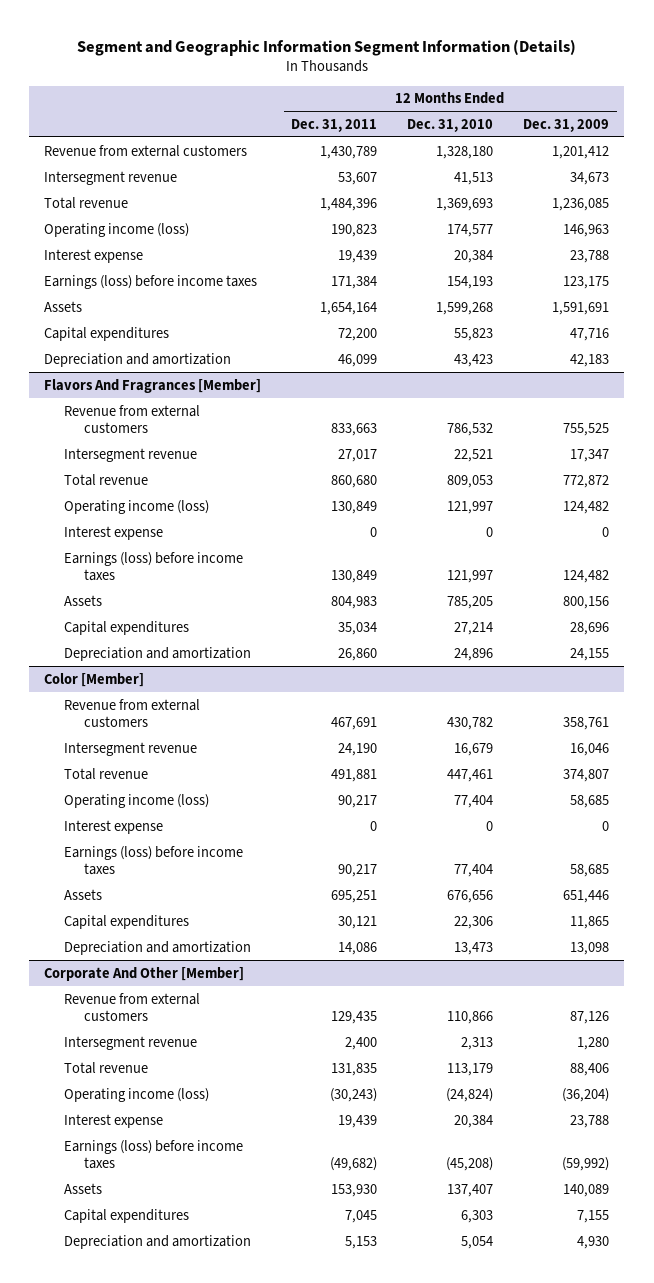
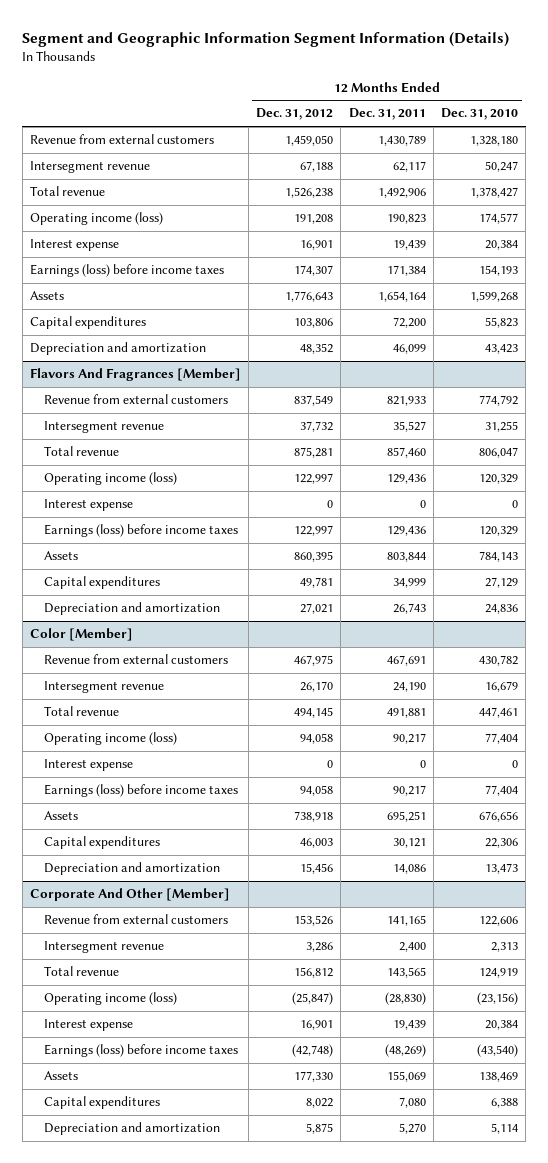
[523,118,610,132] Dec. 31, 2009 -> none
none -> [256,108,334,121] Dec. 31, 2012
[338,171,378,185] 53,607 -> [392,161,426,173] 62,117
[454,171,494,185] 41,513 -> [485,161,519,173] 50,247
[320,197,378,211] 1,484,396 -> [377,188,426,199] 1,492,906
[436,197,494,211] 1,369,693 -> [470,187,519,199] 1,378,427
[331,422,378,436] 833,663 -> [386,396,426,407] 821,933
[447,422,494,436] 786,532 -> [479,395,519,407] 774,792
[338,448,378,462] 27,017 -> [392,421,426,433] 35,527
[454,448,494,462] 22,521 -> [485,421,519,433] 31,255
[331,474,378,488] 860,680 -> [386,447,426,459] 857,460
[447,474,494,488] 809,053 -> [479,447,519,459] 806,047
[331,500,378,514] 130,849 -> [386,474,426,485] 129,436
[447,500,494,514] 121,997 -> [479,474,519,485] 120,329
[331,569,378,583] 130,849 -> [386,526,426,537] 129,436
[447,569,494,583] 121,997 -> [479,526,519,537] 120,329
[331,595,378,609] 804,983 -> [386,552,426,563] 803,844
[447,595,494,609] 785,205 -> [479,551,519,563] 784,143
[338,621,378,635] 35,034 -> [392,578,426,589] 34,999
[454,621,494,635] 27,214 -> [485,577,519,589] 27,129
[338,647,378,661] 26,860 -> [392,603,426,615] 26,743
[454,647,494,661] 24,896 -> [485,604,519,615] 24,836
[331,1010,378,1024] 129,435 -> [386,915,426,927] 141,165
[447,1010,494,1024] 110,866 -> [479,916,519,927] 122,606
[331,1062,378,1076] 131,835 -> [386,967,426,979] 143,565
[447,1062,494,1076] 113,179 -> [479,968,519,979] 124,919
[330,1087,378,1102] (30,243) -> [384,992,426,1006] (28,830)
[446,1087,494,1102] (24,824) -> [477,992,519,1006] (23,156)
[330,1156,378,1171] (49,682) -> [384,1044,426,1058] (48,269)
[446,1156,494,1171] (45,208) -> [477,1044,519,1058] (43,540)
[331,1183,378,1197] 153,930 -> [386,1071,426,1083] 155,069
[447,1183,494,1197] 137,407 -> [479,1072,519,1083] 138,469
[345,1209,378,1223] 7,045 -> [398,1097,426,1109] 7,080
[461,1209,494,1223] 6,303 -> [491,1098,519,1109] 6,388
[345,1235,378,1249] 5,153 -> [398,1123,426,1135] 5,270
[461,1235,494,1249] 5,054 -> [491,1123,519,1135] 5,114

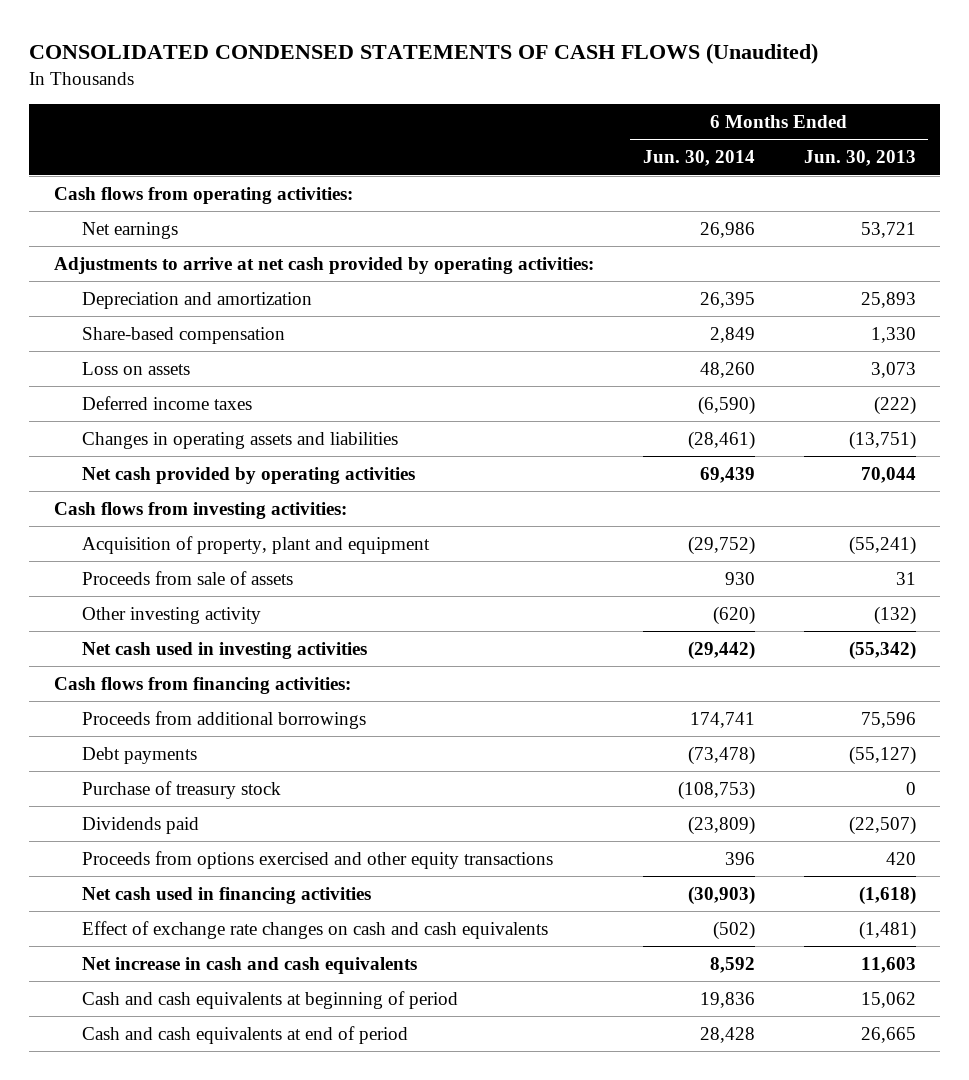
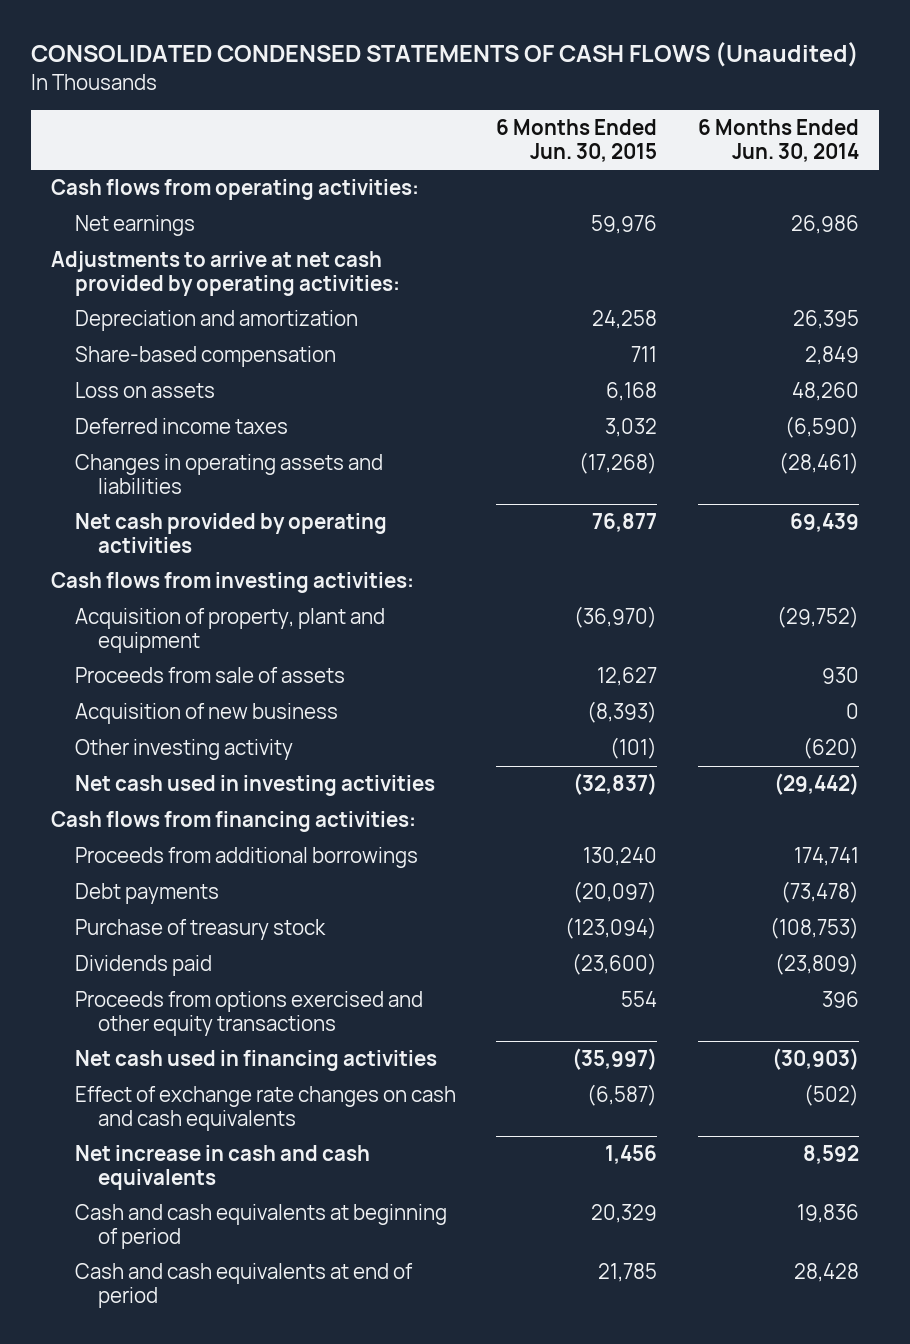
[803,150,916,167] Jun. 30, 2013 -> none
none -> [496,119,658,162] 6 Months Ended Jun. 30, 2015
none -> [74,703,338,725] Acquisition of new business

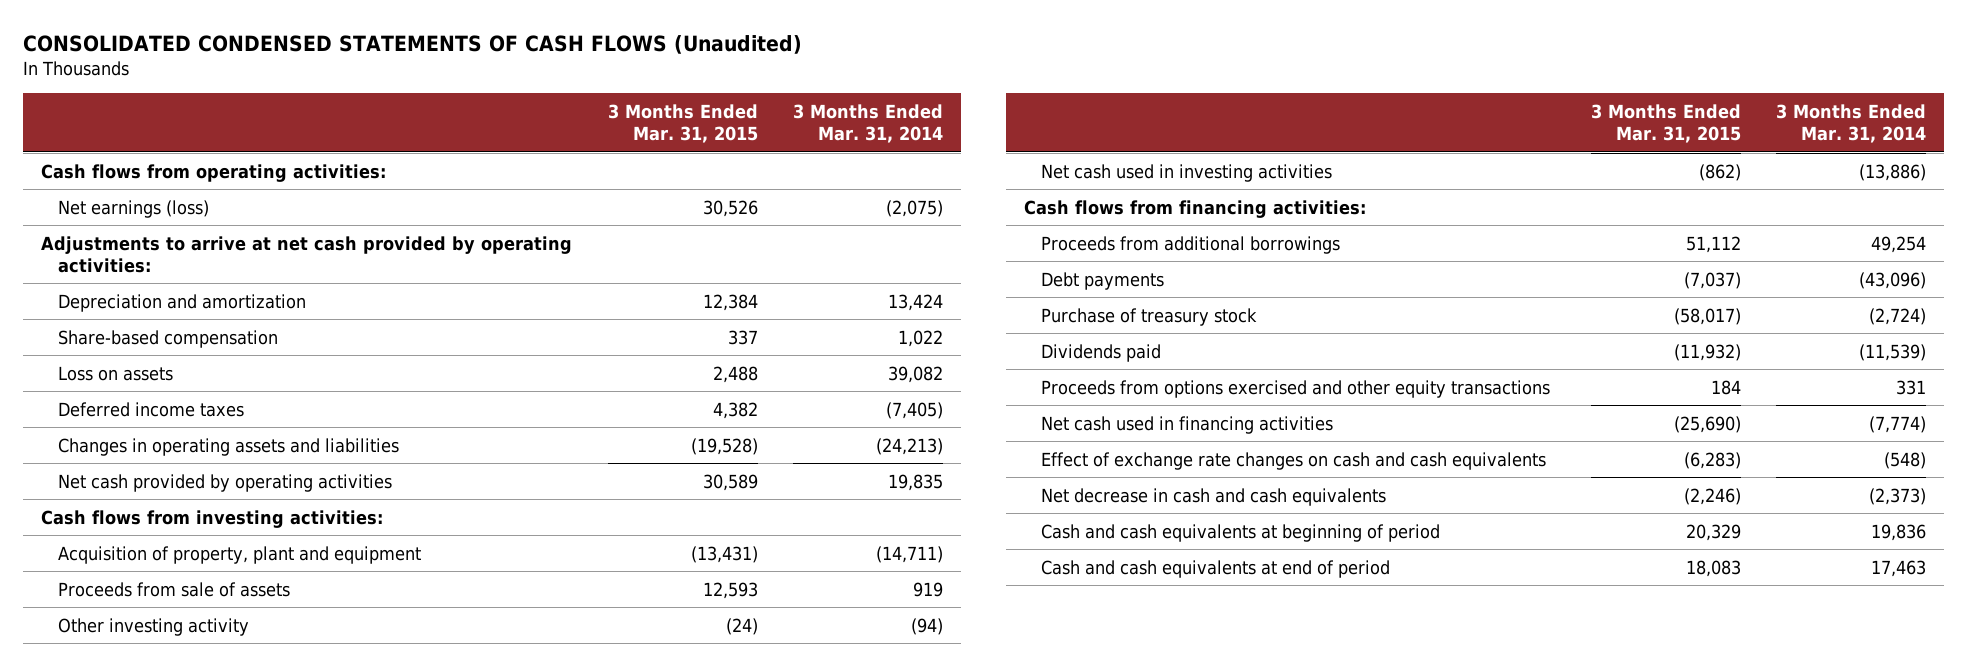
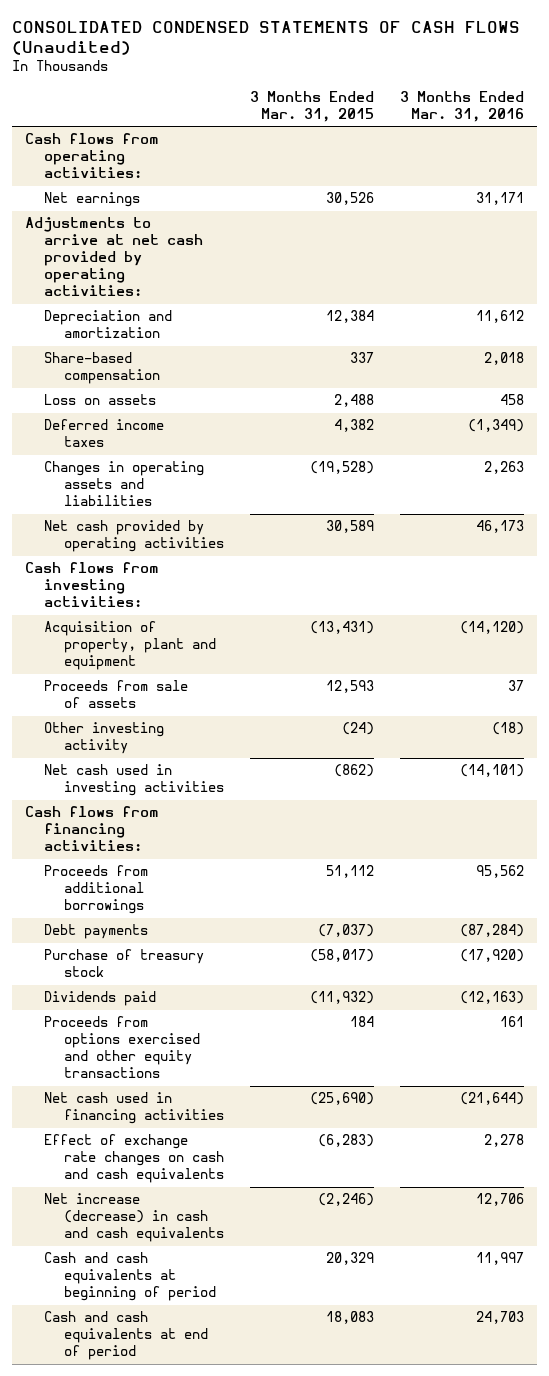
[793,104,944,144] 3 Months Ended Mar. 31, 2014 -> none
none -> [400,90,525,122] 3 Months Ended Mar. 31, 2016
[58,199,210,218] Net earnings (loss) -> [44,192,141,208] Net earnings
[1041,487,1387,506] Net decrease in cash and cash equivalents -> [44,1193,224,1243] Net increase (decrease) in cash and cash equivalents

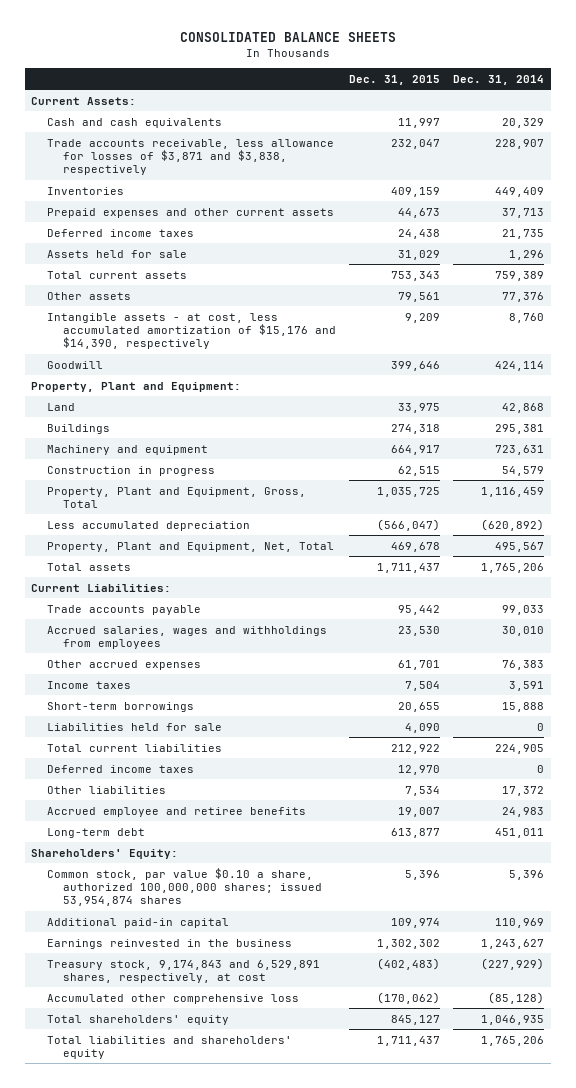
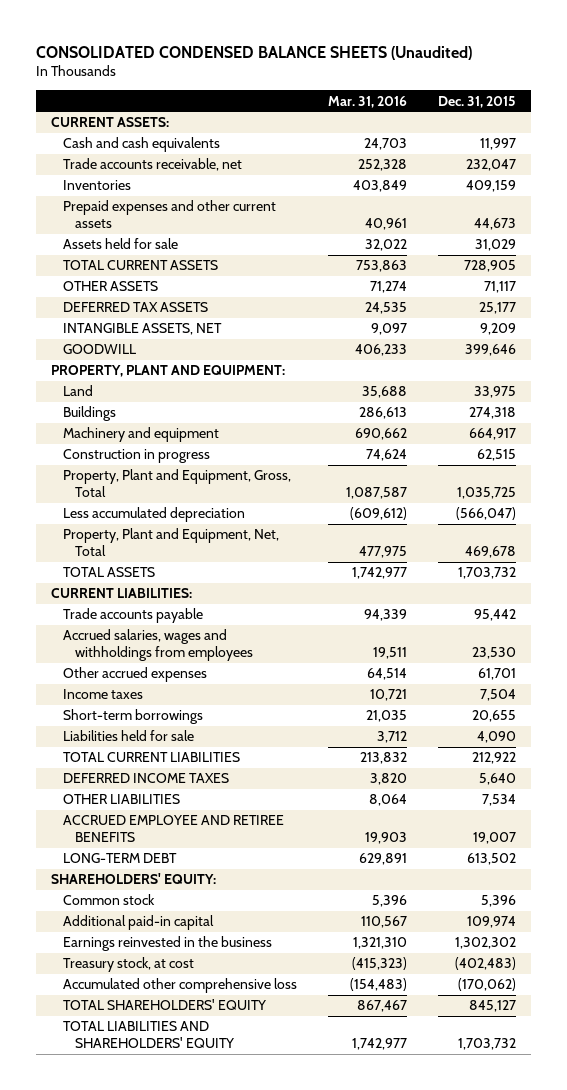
[179,32,396,43] CONSOLIDATED BALANCE SHEETS -> [35,45,472,60] CONSOLIDATED CONDENSED BALANCE SHEETS (Unaudited)
[453,74,545,85] Dec. 31, 2014 -> none
none -> [328,95,408,108] Mar. 31, 2016
[31,96,137,105] Current Assets: -> [51,117,170,128] CURRENT ASSETS:
[47,138,335,176] Trade accounts receivable, less allowance for losses of $3,871 and $3,838, respectively -> [63,158,243,172] Trade accounts receivable, net
[47,228,195,237] Deferred income taxes -> none
[47,270,188,279] Total current assets -> [63,260,219,271] TOTAL CURRENT ASSETS
[391,270,441,281] 753,343 -> [463,260,516,273] 728,905
[47,291,132,300] Other assets -> [63,281,159,292] OTHER ASSETS
[398,291,441,302] 79,561 -> [483,281,516,294] 71,117
none -> [63,302,209,313] DEFERRED TAX ASSETS
[47,312,337,350] Intangible assets - at cost, less accumulated amortization of $15,176 and $14,390, respectively -> [63,323,223,336] INTANGIBLE ASSETS, NET
[47,360,104,369] Goodwill -> [63,344,137,355] GOODWILL
[31,381,242,392] Property, Plant and Equipment: -> [51,365,286,378] PROPERTY, PLANT AND EQUIPMENT:
[47,562,132,571] Total assets -> [63,567,156,578] TOTAL ASSETS
[377,562,441,573] 1,711,437 -> [457,567,516,580] 1,703,732
[31,583,172,592] Current Liabilities: -> [51,588,193,599] CURRENT LIABILITIES:
[47,743,223,752] Total current liabilities -> [63,752,241,763] TOTAL CURRENT LIABILITIES
[47,764,195,773] Deferred income taxes -> [63,773,230,784] DEFERRED INCOME TAXES
[398,764,441,775] 12,970 -> [478,773,516,786] 5,640
[47,785,167,794] Other liabilities -> [63,794,181,805] OTHER LIABILITIES
[47,806,307,817] Accrued employee and retiree benefits -> [63,815,285,843] ACCRUED EMPLOYEE AND RETIREE BENEFITS
[47,827,146,838] Long-term debt -> [63,853,178,864] LONG-TERM DEBT
[391,827,441,838] 613,877 -> [466,853,516,866] 613,502
[31,848,179,859] Shareholders' Equity: -> [51,873,217,885] SHAREHOLDERS' EQUITY:
[47,867,323,907] Common stock, par value $0.10 a share, authorized 100,000,000 shares; issued 53,954,874 shares -> [63,894,156,906] Common stock
[47,959,321,983] Treasury stock, 9,174,843 and 6,529,891 shares, respectively, at cost -> [63,957,195,973] Treasury stock, at cost
[47,1014,230,1025] Total shareholders' equity -> [63,999,267,1011] TOTAL SHAREHOLDERS' EQUITY
[47,1035,293,1059] Total liabilities and shareholders' equity -> [63,1021,235,1049] TOTAL LIABILITIES AND SHAREHOLDERS' EQUITY
[377,1035,441,1046] 1,711,437 -> [457,1038,516,1051] 1,703,732

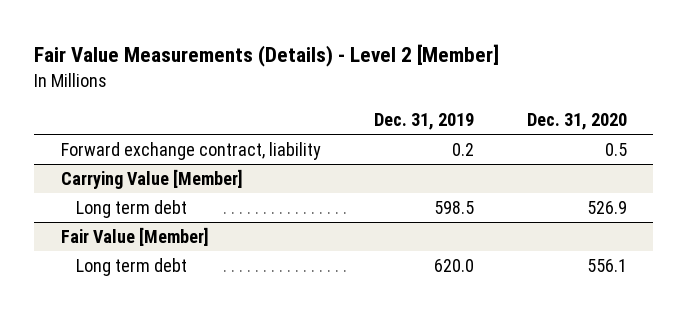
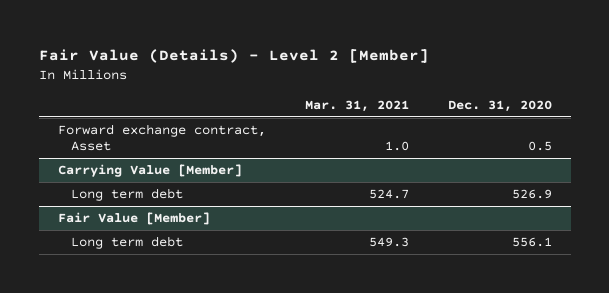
[33,44,499,68] Fair Value Measurements (Details) - Level 2 [Member] -> [38,49,429,64] Fair Value (Details) - Level 2 [Member]
[373,112,474,130] Dec. 31, 2019 -> none
none -> [304,100,409,113] Mar. 31, 2021
[60,142,321,161] Forward exchange contract, liability -> [57,123,266,152] Forward exchange contract, Asset

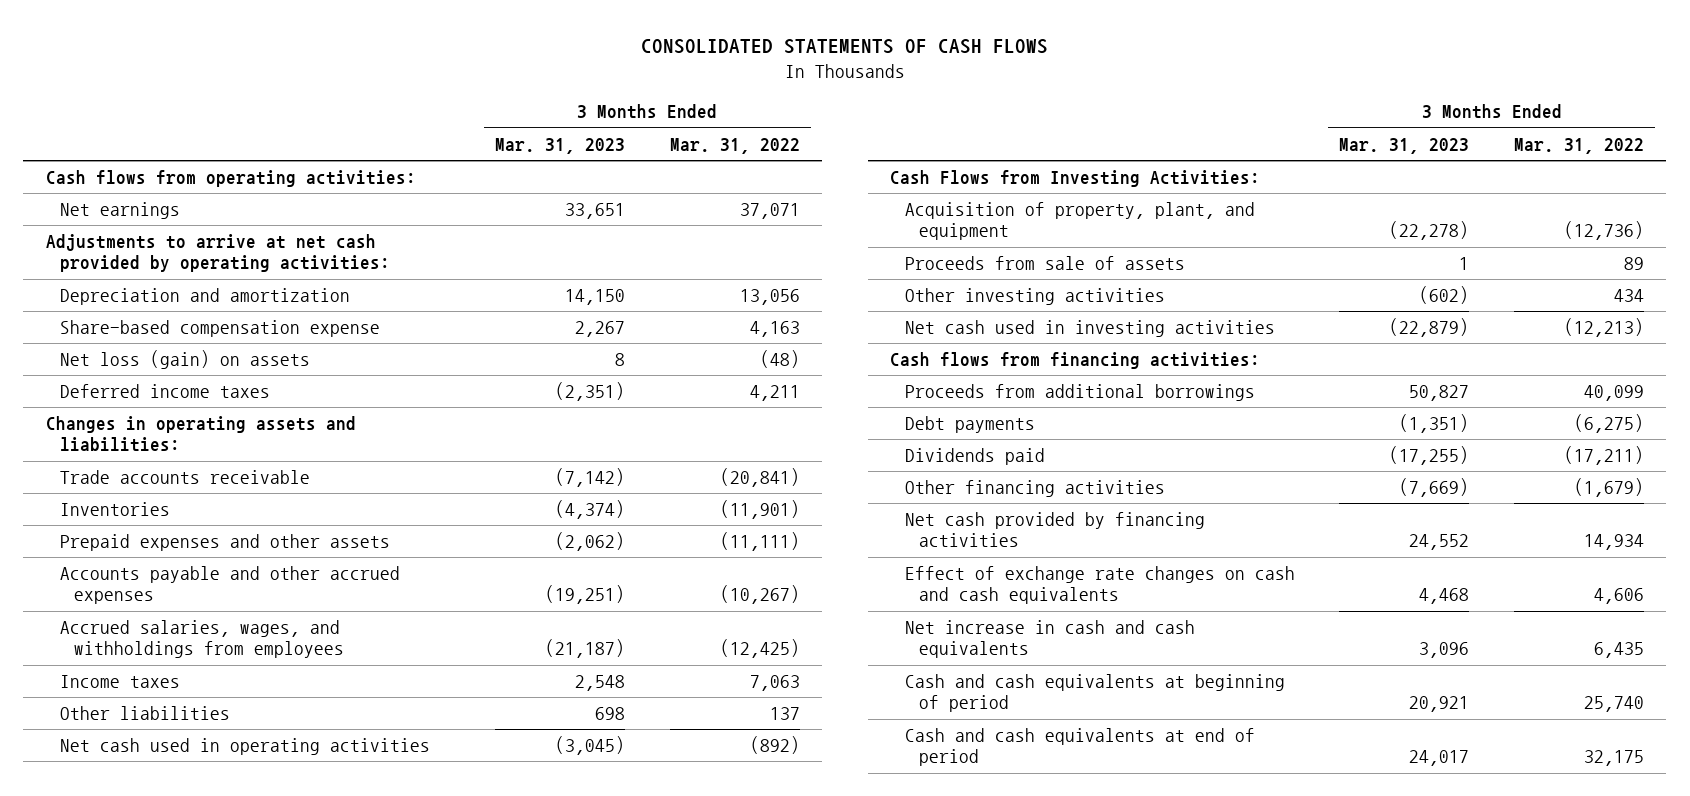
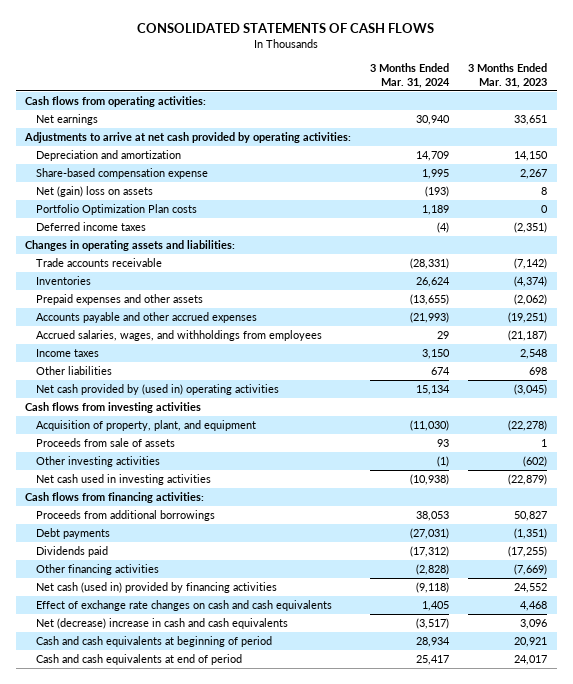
[669,137,800,154] Mar. 31, 2022 -> none
none -> [370,63,451,88] 3 Months Ended Mar. 31, 2024
[60,350,311,370] Net loss (gain) on assets -> [35,186,153,198] Net (gain) loss on assets
none -> [35,204,197,216] Portfolio Optimization Plan costs
[60,738,431,756] Net cash used in operating activities -> [35,384,279,396] Net cash provided by (used in) operating activities
[890,170,1261,188] Cash Flows from Investing Activities: -> [25,402,202,414] Cash flows from investing activities
[904,512,1205,548] Net cash provided by financing activities -> [35,582,277,594] Net cash (used in) provided by financing activities
[904,620,1195,659] Net increase in cash and cash equivalents -> [35,618,288,630] Net (decrease) increase in cash and cash equivalents

